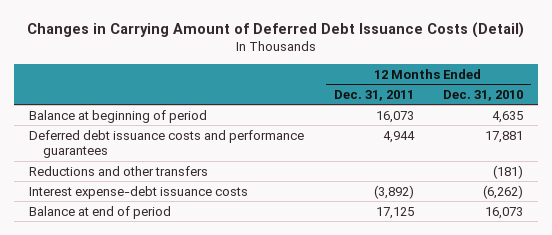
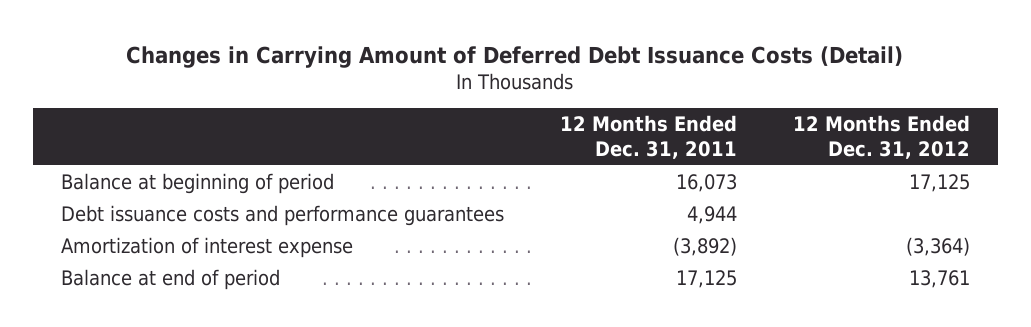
[443,89,524,101] Dec. 31, 2010 -> none
none -> [792,115,970,159] 12 Months Ended Dec. 31, 2012
[29,165,209,176] Reductions and other transfers -> none
[29,129,305,159] Deferred debt issuance costs and performance guarantees -> [61,204,505,226] Debt issuance costs and performance guarantees
[29,185,249,199] Interest expense-debt issuance costs -> [61,236,354,258] Amortization of interest expense

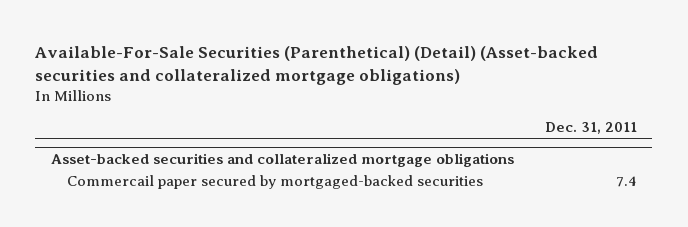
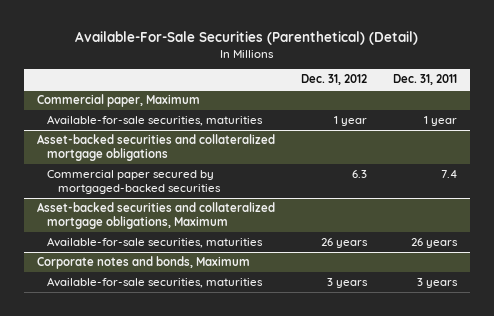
[34,46,599,86] Available-For-Sale Securities (Parenthetical) (Detail) (Asset-backed securities and collateralized mortgage obligations) -> [74,31,418,46] Available-For-Sale Securities (Parenthetical) (Detail)
none -> [300,74,367,86] Dec. 31, 2012
none -> [37,94,201,108] Commercial paper, Maximum
none -> [47,115,264,127] Available-for-sale securities, maturities
[67,175,484,190] Commercail paper secured by mortgaged-backed securities -> [47,170,221,195] Commercial paper secured by mortgaged-backed securities
none -> [37,202,276,230] Asset-backed securities and collateralized mortgage obligations, Maximum
none -> [47,237,264,249] Available-for-sale securities, maturities
none -> [37,256,251,270] Corporate notes and bonds, Maximum
none -> [47,277,264,289] Available-for-sale securities, maturities

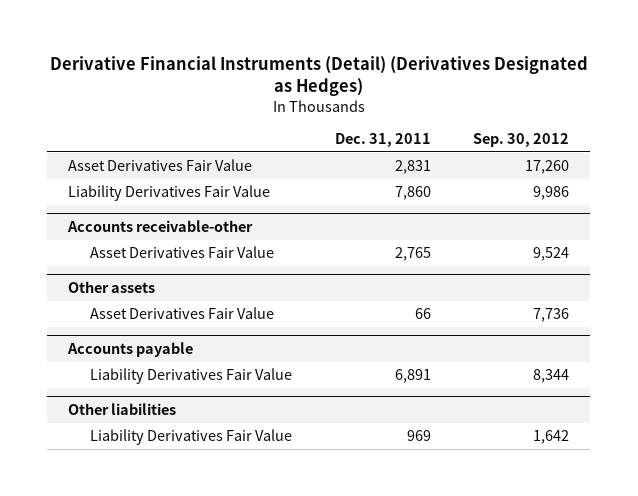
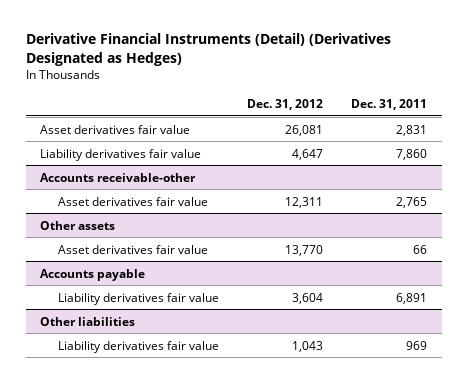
[473,133,570,148] Sep. 30, 2012 -> none
none -> [247,98,324,110] Dec. 31, 2012
[68,159,253,172] Asset Derivatives Fair Value -> [39,124,190,134] Asset derivatives fair value
[68,185,271,202] Liability Derivatives Fair Value -> [39,148,201,161] Liability derivatives fair value
[90,246,275,259] Asset Derivatives Fair Value -> [57,196,208,206] Asset derivatives fair value
[90,307,275,320] Asset Derivatives Fair Value -> [57,244,208,254] Asset derivatives fair value
[90,368,293,385] Liability Derivatives Fair Value -> [57,292,219,305] Liability derivatives fair value
[90,429,293,446] Liability Derivatives Fair Value -> [57,340,219,353] Liability derivatives fair value

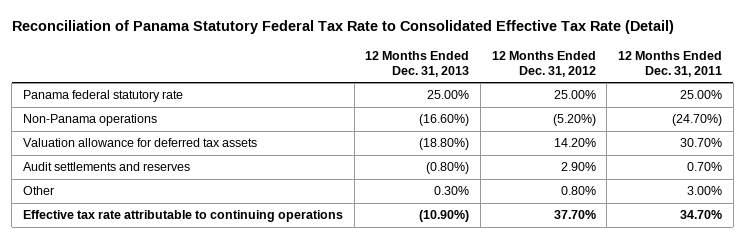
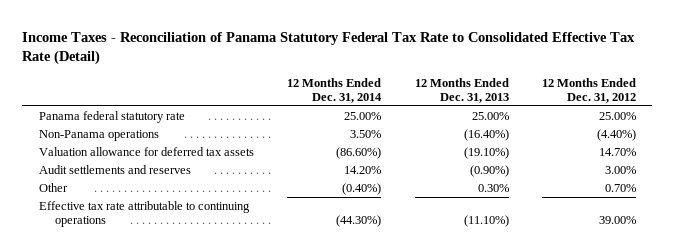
[11,20,674,35] Reconciliation of Panama Statutory Federal Tax Rate to Consolidated Effective Tax Rate (Detail) -> [22,31,636,66] Income Taxes - Reconciliation of Panama Statutory Federal Tax Rate to Consolidated Effective Tax Rate (Detail)
[618,51,723,77] 12 Months Ended Dec. 31, 2011 -> none
none -> [287,77,383,103] 12 Months Ended Dec. 31, 2014
[419,114,470,127] (16.60%) -> [463,128,509,141] (16.40%)
[552,114,596,127] (5.20%) -> [596,128,636,141] (4.40%)
[419,138,470,151] (18.80%) -> [463,146,509,159] (19.10%)
[553,138,596,148] 14.20% -> [598,147,636,156] 14.70%
[426,162,470,175] (0.80%) -> [469,164,509,177] (0.90%)
[560,162,596,172] 2.90% -> [604,165,636,174] 3.00%
[560,186,596,196] 0.80% -> [604,183,636,192] 0.70%
[419,210,470,223] (10.90%) -> [463,215,509,228] (11.10%)
[553,210,596,220] 37.70% -> [598,216,636,225] 39.00%

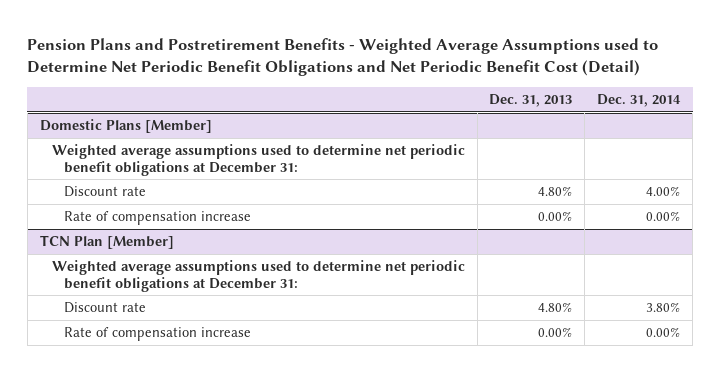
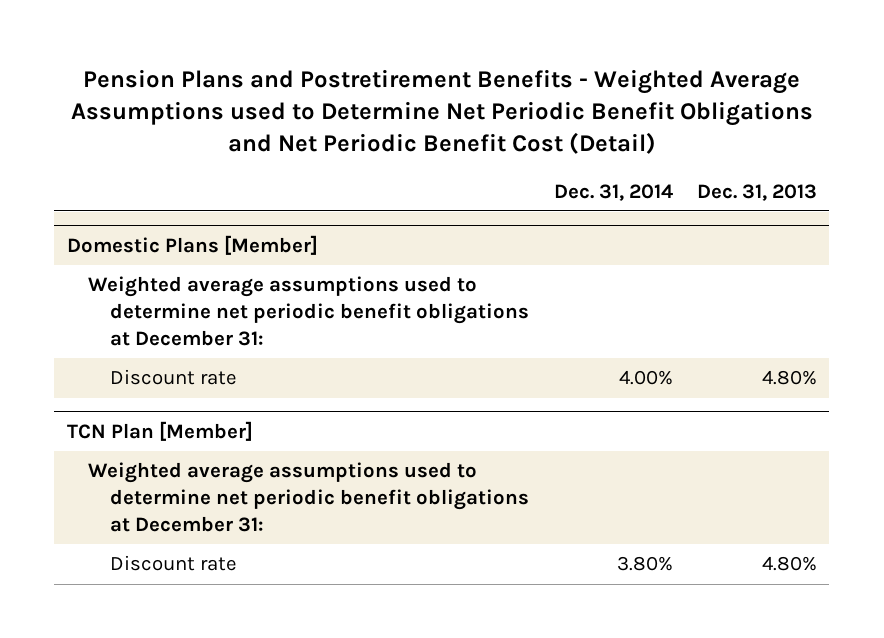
[63,211,251,226] Rate of compensation increase -> none
[63,327,251,342] Rate of compensation increase -> none

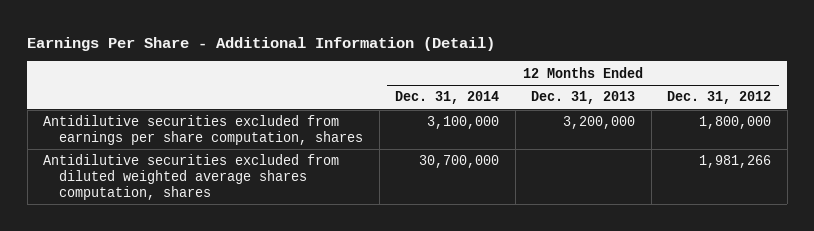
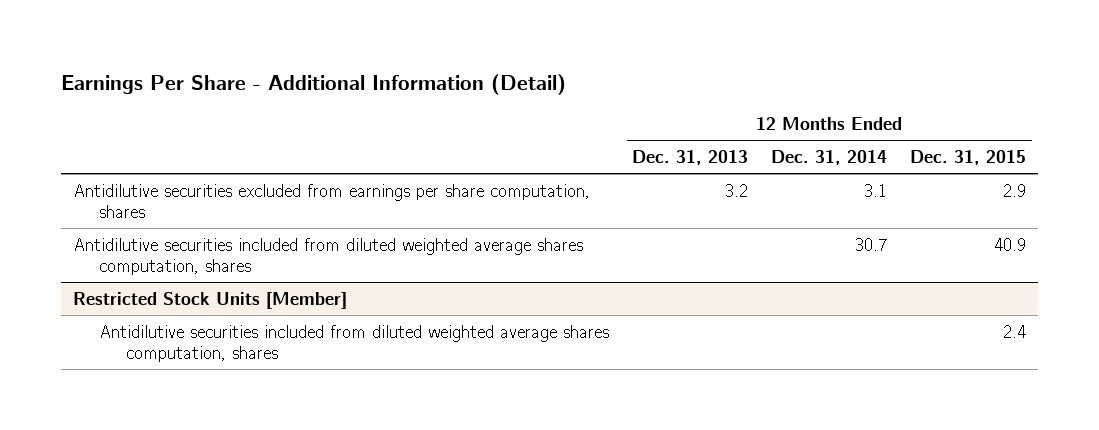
[667,91,772,105] Dec. 31, 2012 -> none
none -> [910,150,1027,166] Dec. 31, 2015
[427,116,500,130] 3,100,000 -> [864,183,888,197] 3.1
[563,116,636,130] 3,200,000 -> [725,183,749,197] 3.2
[43,154,340,200] Antidilutive securities excluded from diluted weighted average shares computation, shares -> [72,237,583,276] Antidilutive securities included from diluted weighted average shares computation, shares
[419,155,500,169] 30,700,000 -> [855,237,888,251] 30.7
none -> [72,291,347,309] Restricted Stock Units [Member]
none -> [99,324,610,363] Antidilutive securities included from diluted weighted average shares computation, shares

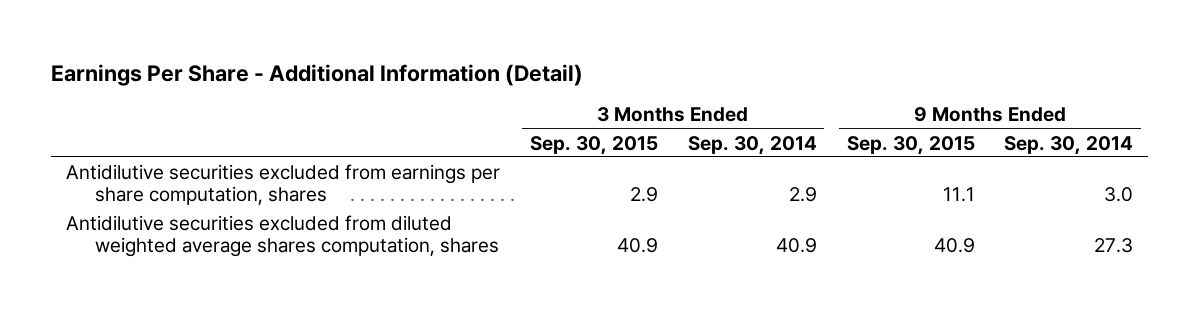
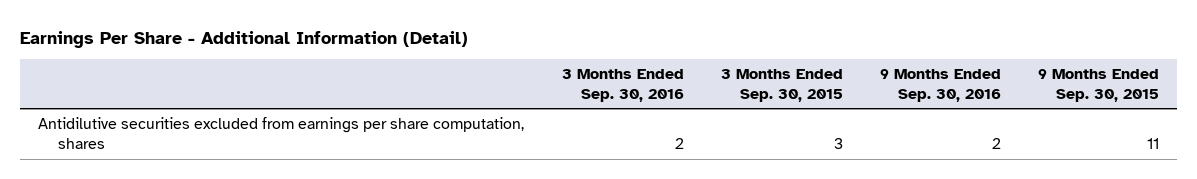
[687,135,817,155] Sep. 30, 2014 -> none
[1004,135,1134,155] Sep. 30, 2014 -> none
none -> [561,69,684,102] 3 Months Ended Sep. 30, 2016
none -> [879,69,1001,102] 9 Months Ended Sep. 30, 2016
[65,214,500,258] Antidilutive securities excluded from diluted weighted average shares computation, shares -> none
[629,187,658,203] 2.9 -> [833,137,843,149] 3
[942,187,975,203] 11.1 -> [1146,137,1159,149] 11

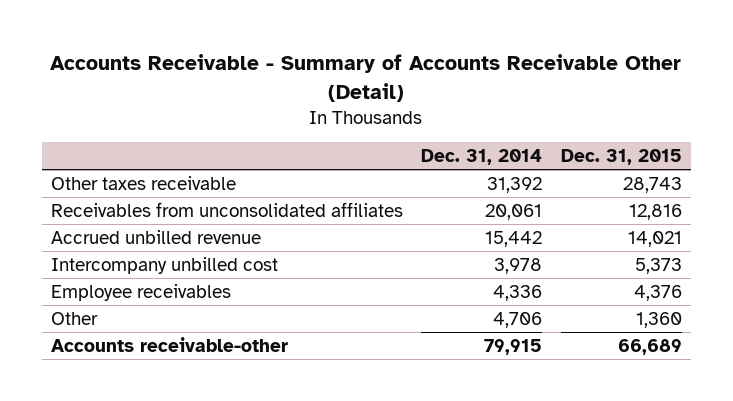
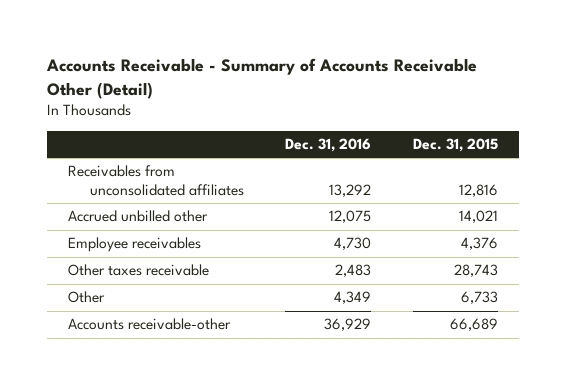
[421,149,543,166] Dec. 31, 2014 -> none
none -> [285,138,372,153] Dec. 31, 2016
[50,256,278,274] Intercompany unbilled cost -> none
[50,229,261,244] Accrued unbilled revenue -> [67,210,208,223] Accrued unbilled other
[50,175,236,190] Other taxes receivable -> [67,264,209,277] Other taxes receivable
[636,311,683,328] 1,360 -> [460,291,498,305] 6,733

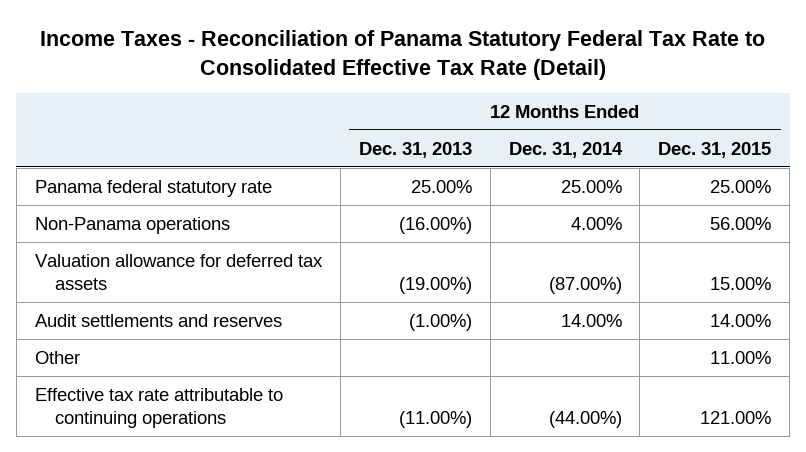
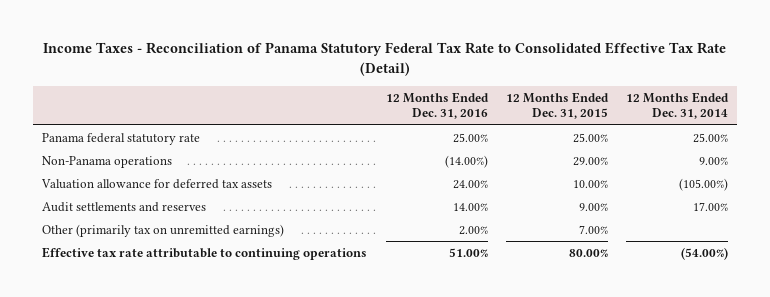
[358,141,472,158] Dec. 31, 2013 -> none
none -> [385,91,489,120] 12 Months Ended Dec. 31, 2016
[34,350,80,364] Other -> none
[570,216,622,230] 4.00% -> [698,156,728,165] 9.00%
[710,216,772,230] 56.00% -> [572,156,608,166] 29.00%
[548,276,622,294] (87.00%) -> [678,177,728,191] (105.00%)
[710,276,772,290] 15.00% -> [572,179,608,188] 10.00%
[560,313,622,327] 14.00% -> [692,201,728,211] 17.00%
[710,313,772,327] 14.00% -> [578,202,608,211] 9.00%
none -> [42,223,285,237] Other (primarily tax on unremitted earnings)
[548,410,622,428] (44.00%) -> [680,246,728,260] (54.00%)
[700,410,772,424] 121.00% -> [568,248,608,257] 80.00%

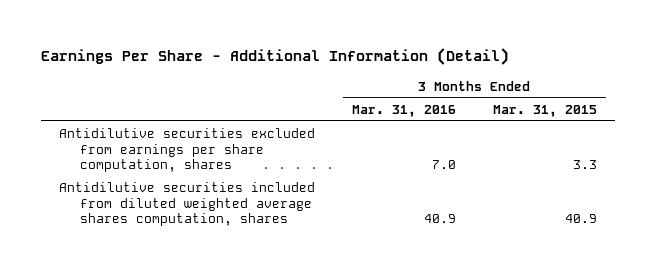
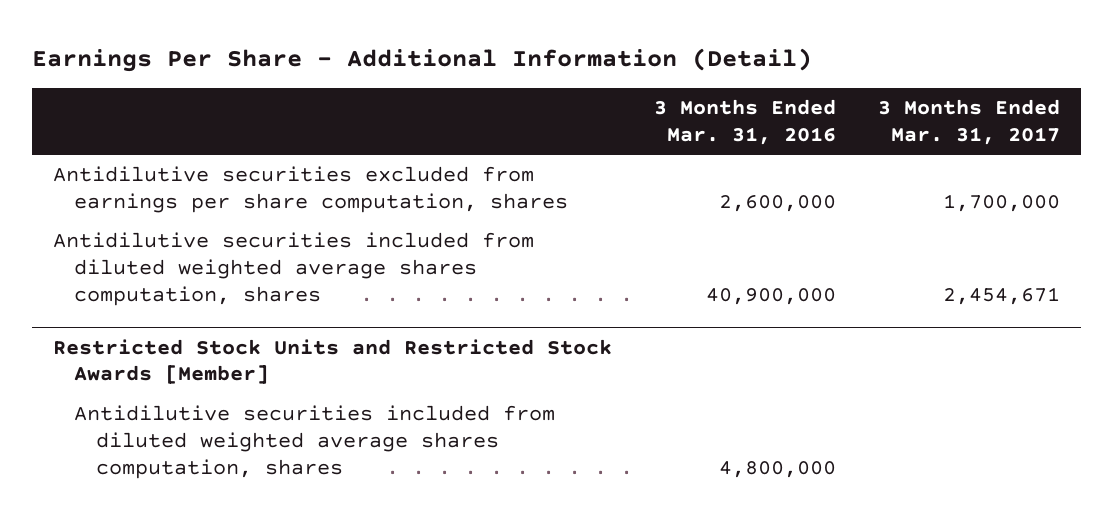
[492,104,597,117] Mar. 31, 2015 -> none
none -> [877,99,1060,145] 3 Months Ended Mar. 31, 2017
[431,159,456,169] 7.0 -> [718,195,836,213] 2,600,000
[423,213,456,223] 40.9 -> [705,287,836,305] 40,900,000
none -> [52,338,612,385] Restricted Stock Units and Restricted Stock Awards [Member]
none -> [74,405,556,479] Antidilutive securities included from diluted weighted average shares computation, shares

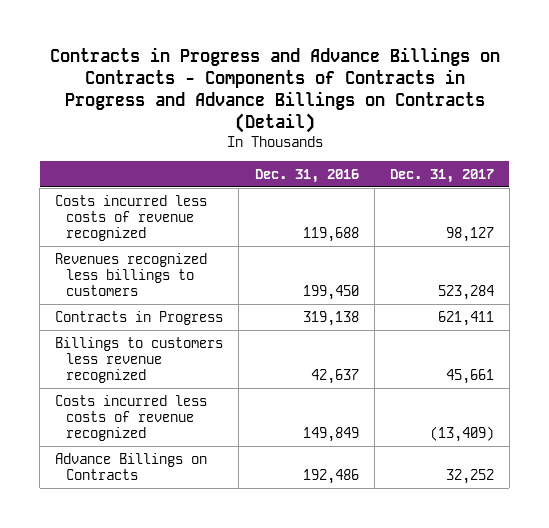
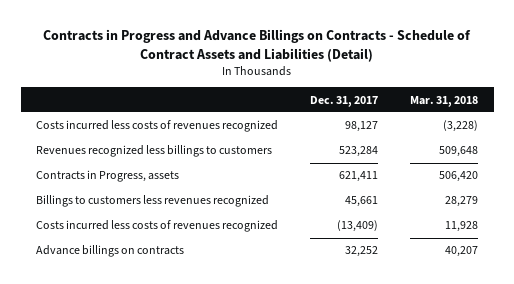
[49,46,500,133] Contracts in Progress and Advance Billings on Contracts - Components of Contracts in Progress and Advance Billings on Contracts (Detail) -> [43,28,472,62] Contracts in Progress and Advance Billings on Contracts - Schedule of Contract Assets and Liabilities (Detail)
[254,168,359,183] Dec. 31, 2016 -> none
none -> [409,95,478,107] Mar. 31, 2018
[55,194,208,242] Costs incurred less costs of revenue recognized -> [36,120,279,133] Costs incurred less costs of revenues recognized
[55,310,224,325] Contracts in Progress -> [36,170,180,183] Contracts in Progress, assets
[55,336,224,384] Billings to customers less revenue recognized -> [36,195,270,208] Billings to customers less revenues recognized
[55,394,208,442] Costs incurred less costs of revenue recognized -> [36,220,279,233] Costs incurred less costs of revenues recognized
[55,452,208,481] Advance Billings on Contracts -> [36,245,185,258] Advance billings on contracts

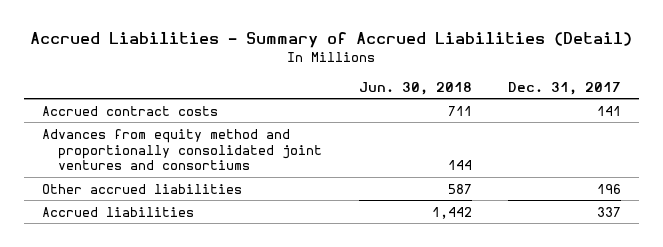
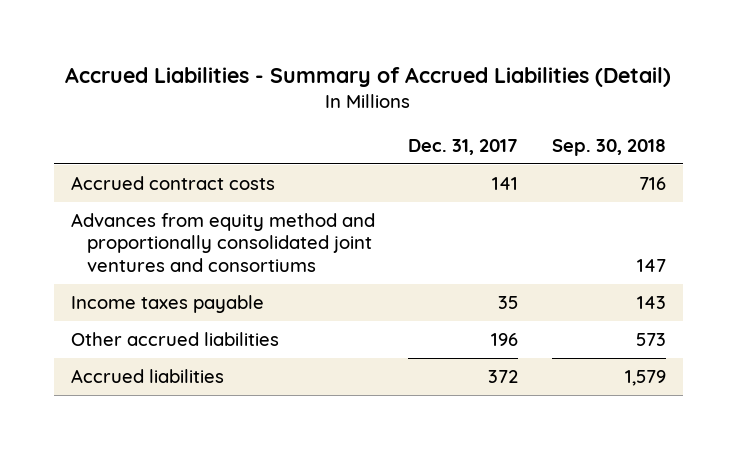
[358,81,472,95] Jun. 30, 2018 -> none
none -> [552,138,667,156] Sep. 30, 2018
none -> [70,295,264,314] Income taxes payable
[596,206,621,217] 337 -> [488,370,519,384] 372

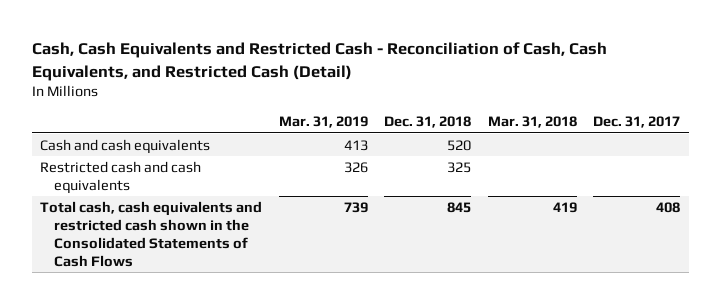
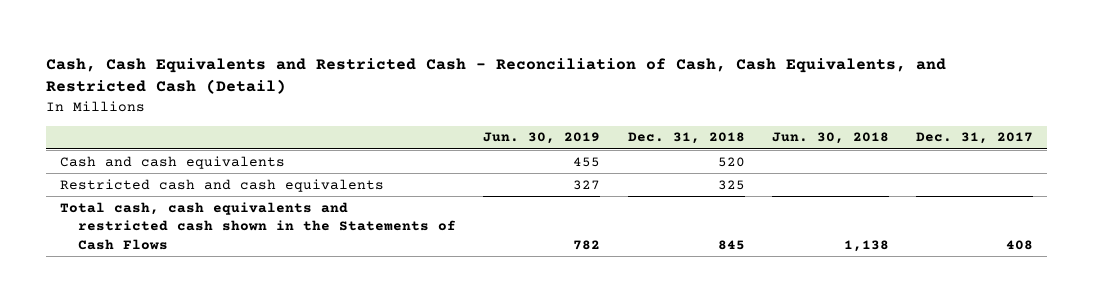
[278,116,368,129] Mar. 31, 2019 -> none
[487,116,577,129] Mar. 31, 2018 -> none
none -> [483,132,601,145] Jun. 30, 2019
none -> [772,132,890,145] Jun. 30, 2018
[40,200,263,267] Total cash, cash equivalents and restricted cash shown in the Consolidated Statements of Cash Flows -> [59,201,456,250] Total cash, cash equivalents and restricted cash shown in the Statements of Cash Flows

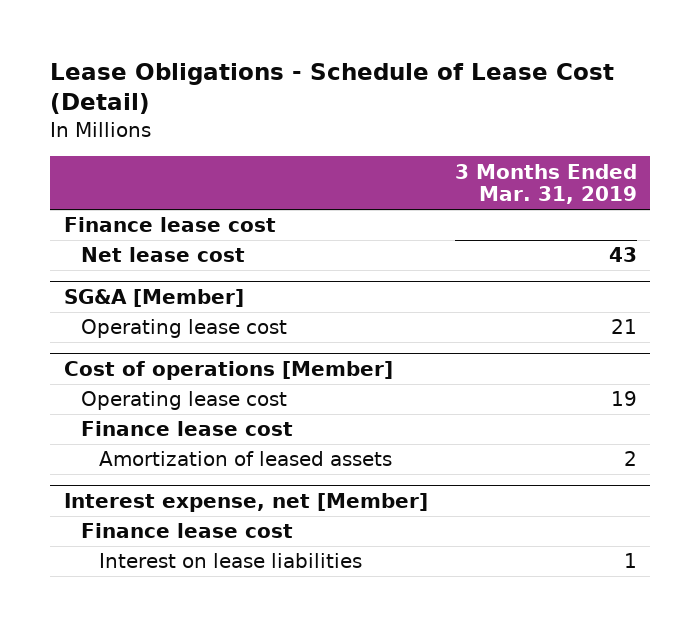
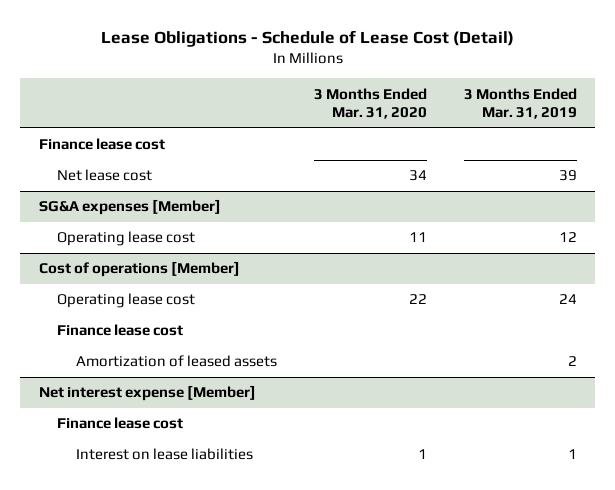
none -> [313,87,427,120] 3 Months Ended Mar. 31, 2020
[608,247,637,263] 43 -> [558,170,577,182] 39
[63,288,244,307] SG&A [Member] -> [38,199,221,216] SG&A expenses [Member]
[610,319,637,335] 21 -> [558,232,577,243] 12
[610,391,637,407] 19 -> [558,294,577,305] 24
[63,492,428,512] Interest expense, net [Member] -> [38,385,256,402] Net interest expense [Member]

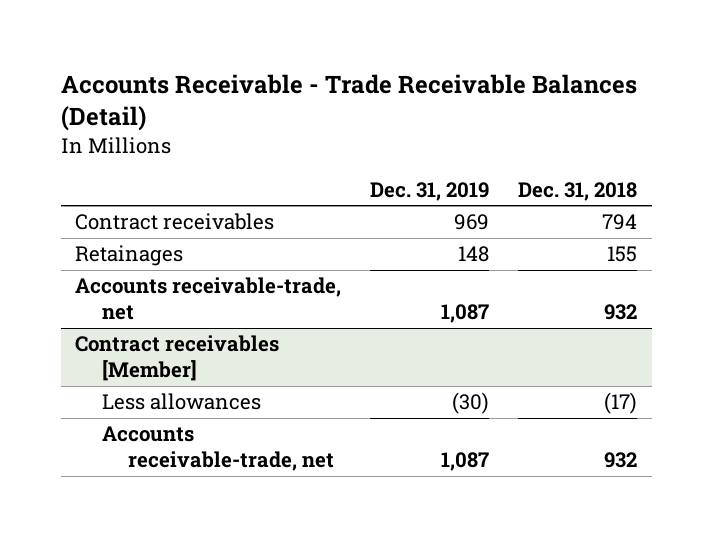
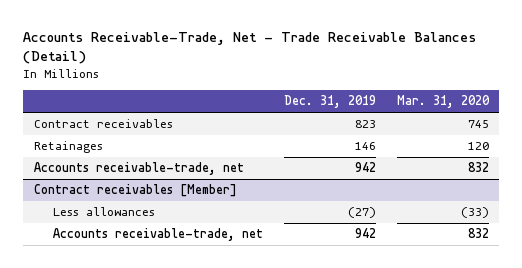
[60,73,637,131] Accounts Receivable - Trade Receivable Balances (Detail) -> [23,32,477,65] Accounts Receivable-Trade, Net - Trade Receivable Balances (Detail)
[518,181,638,201] Dec. 31, 2018 -> none
none -> [396,95,490,109] Mar. 31, 2020
[454,214,490,231] 969 -> [354,120,376,129] 823
[458,246,490,263] 148 -> [354,142,376,151] 146
[441,304,490,324] 1,087 -> [354,162,376,173] 942
[452,392,490,415] (30) -> [347,207,376,219] (27)
[441,452,490,472] 1,087 -> [354,228,376,239] 942

